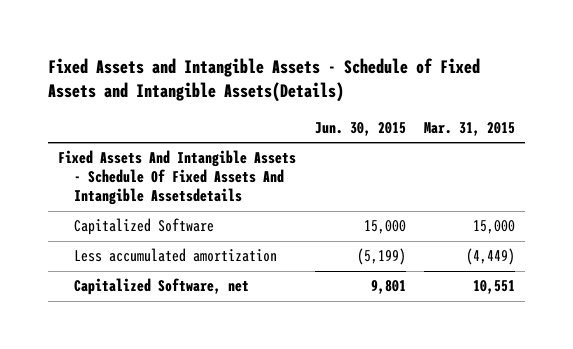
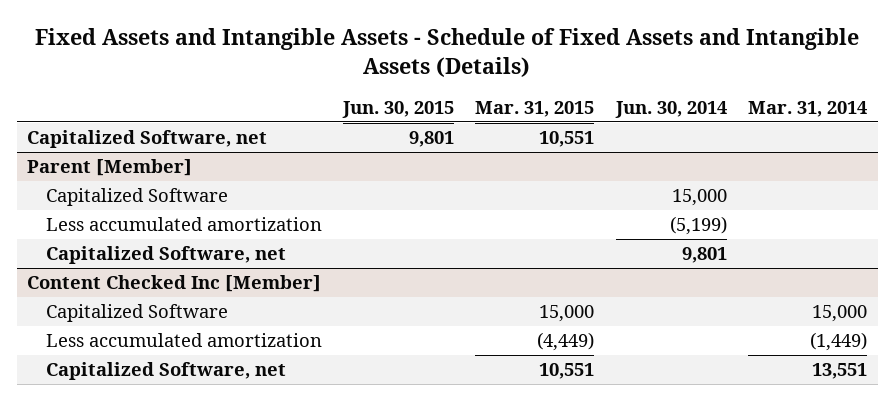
[48,57,481,102] Fixed Assets and Intangible Assets - Schedule of Fixed Assets and Intangible Assets(Details) -> [35,28,860,78] Fixed Assets and Intangible Assets - Schedule of Fixed Assets and Intangible Assets (Details)
none -> [614,100,727,118] Jun. 30, 2014
none -> [747,100,867,117] Mar. 31, 2014
[57,150,296,206] Fixed Assets And Intangible Assets - Schedule Of Fixed Assets And Intangible Assetsdetails -> none
[74,218,215,236] Capitalized Software -> none
[74,248,278,263] Less accumulated amortization -> none
none -> [27,159,193,177] Parent [Member]
none -> [45,188,228,207] Capitalized Software
none -> [45,217,322,232] Less accumulated amortization
none -> [45,246,286,265] Capitalized Software, net
none -> [27,275,322,293] Content Checked Inc [Member]
none -> [45,304,228,323] Capitalized Software
none -> [45,333,322,348] Less accumulated amortization
none -> [45,362,286,381] Capitalized Software, net

